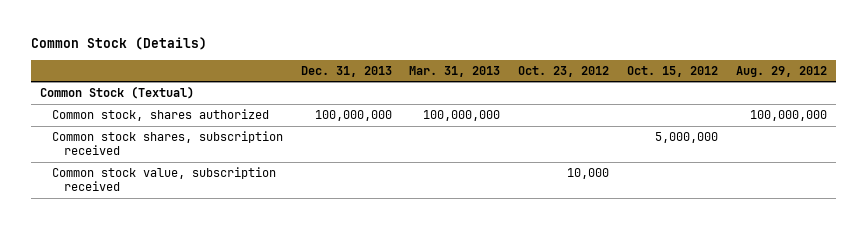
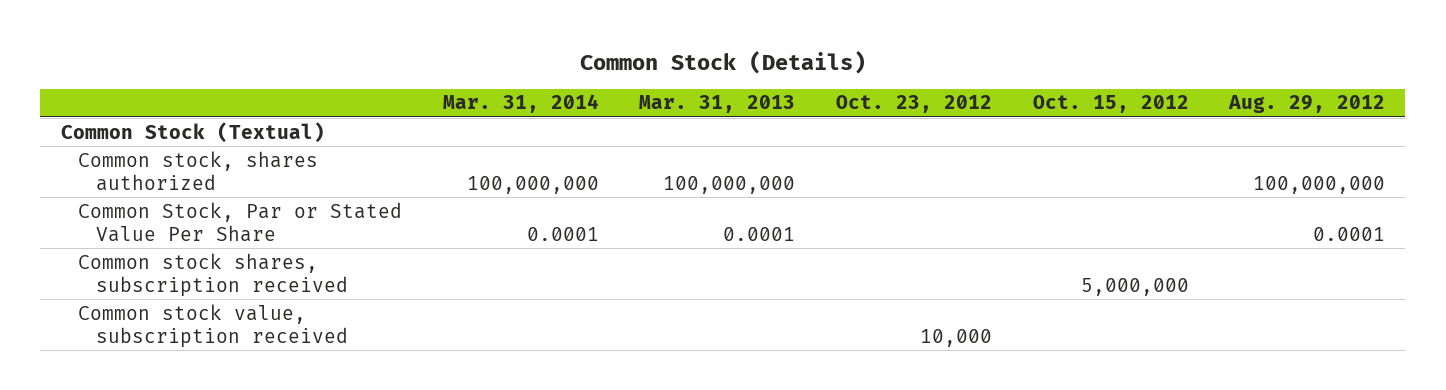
[300,65,392,77] Dec. 31, 2013 -> none
none -> [442,94,599,114] Mar. 31, 2014
none -> [78,201,403,243] Common Stock, Par or Stated Value Per Share

